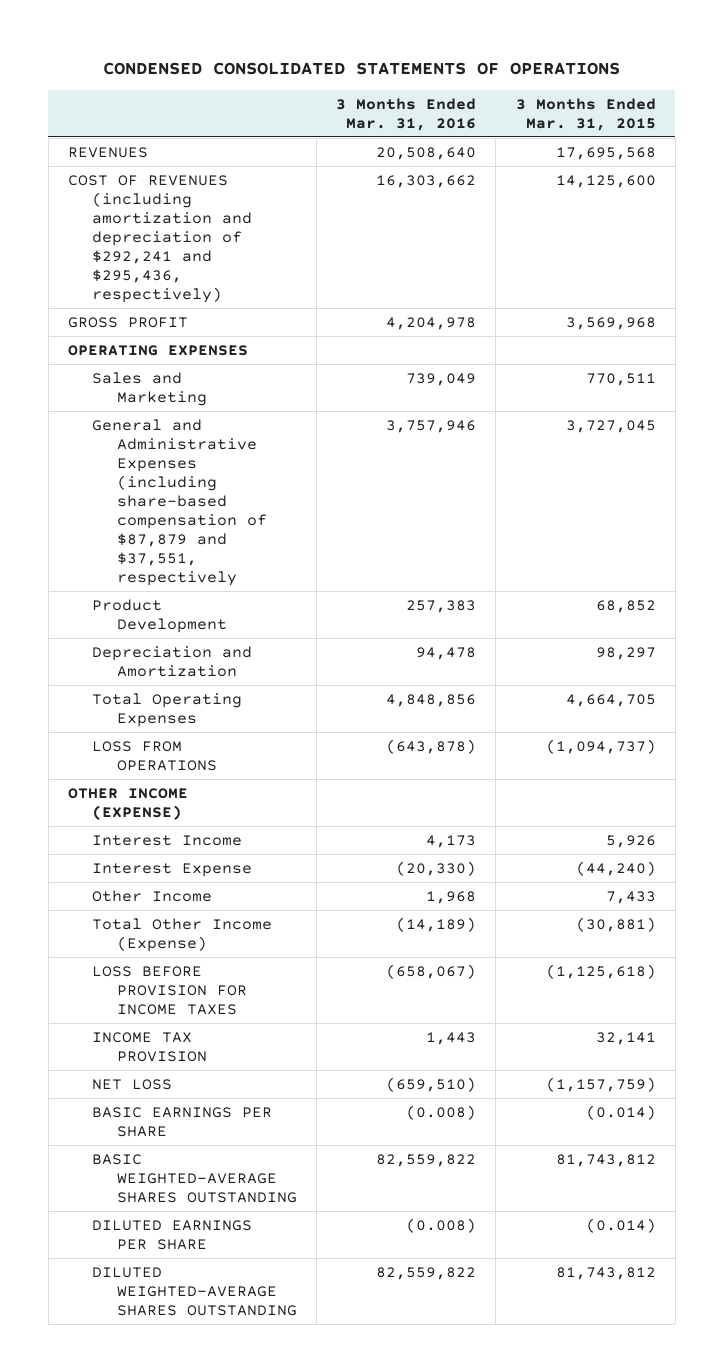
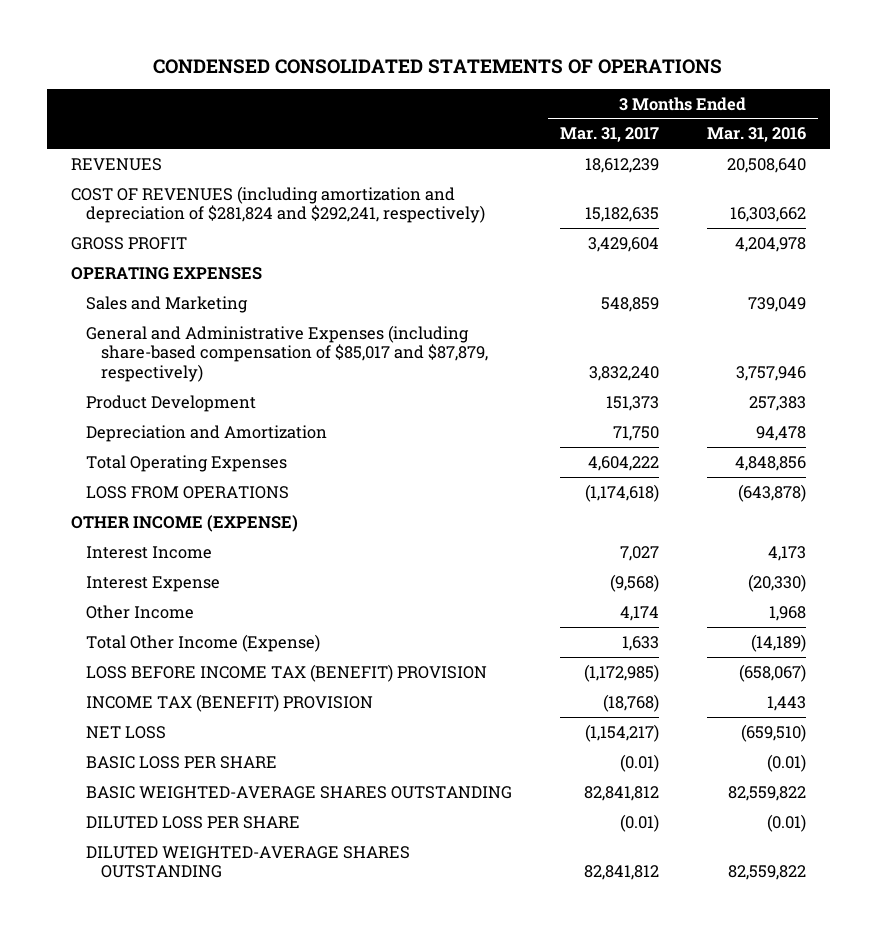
[515,97,656,131] 3 Months Ended Mar. 31, 2015 -> none
none -> [559,127,659,143] Mar. 31, 2017
[68,174,253,304] COST OF REVENUES (including amortization and depreciation of $292,241 and $295,436, respectively) -> [70,185,485,224] COST OF REVENUES (including amortization and depreciation of $281,824 and $292,241, respectively)
[92,418,267,587] General and Administrative Expenses (including share-based compensation of $87,879 and $37,551, respectively -> [85,324,488,383] General and Administrative Expenses (including share-based compensation of $85,017 and $87,879, respectively)
[92,965,247,1015] LOSS BEFORE PROVISION FOR INCOME TAXES -> [85,663,487,682] LOSS BEFORE INCOME TAX (BENEFIT) PROVISION
[92,1031,207,1062] INCOME TAX PROVISION -> [85,693,373,712] INCOME TAX (BENEFIT) PROVISION
[92,1106,273,1137] BASIC EARNINGS PER SHARE -> [85,755,277,769] BASIC LOSS PER SHARE
[406,1104,477,1120] (0.008) -> [766,753,806,772] (0.01)
[92,1219,253,1250] DILUTED EARNINGS PER SHARE -> [85,815,300,829] DILUTED LOSS PER SHARE
[406,1217,477,1233] (0.008) -> [766,813,806,832] (0.01)

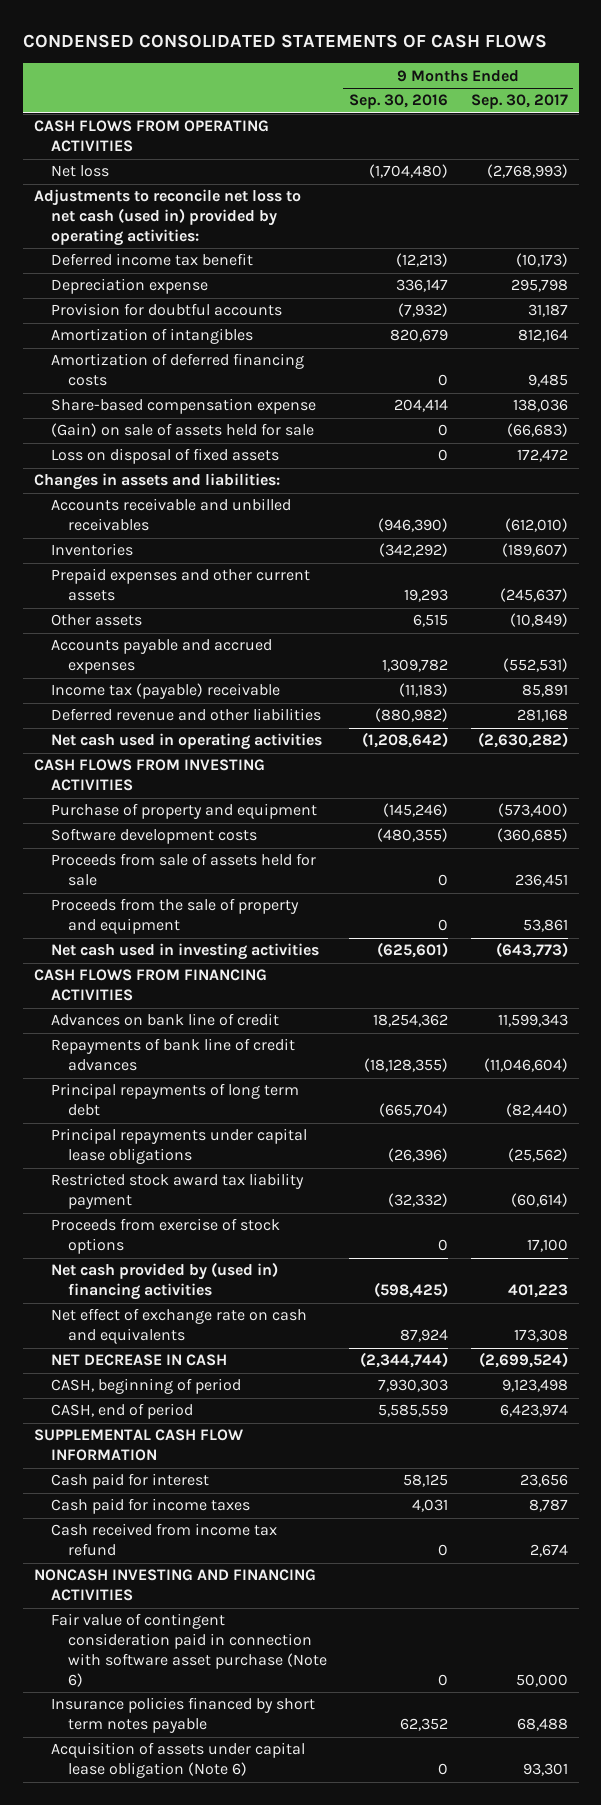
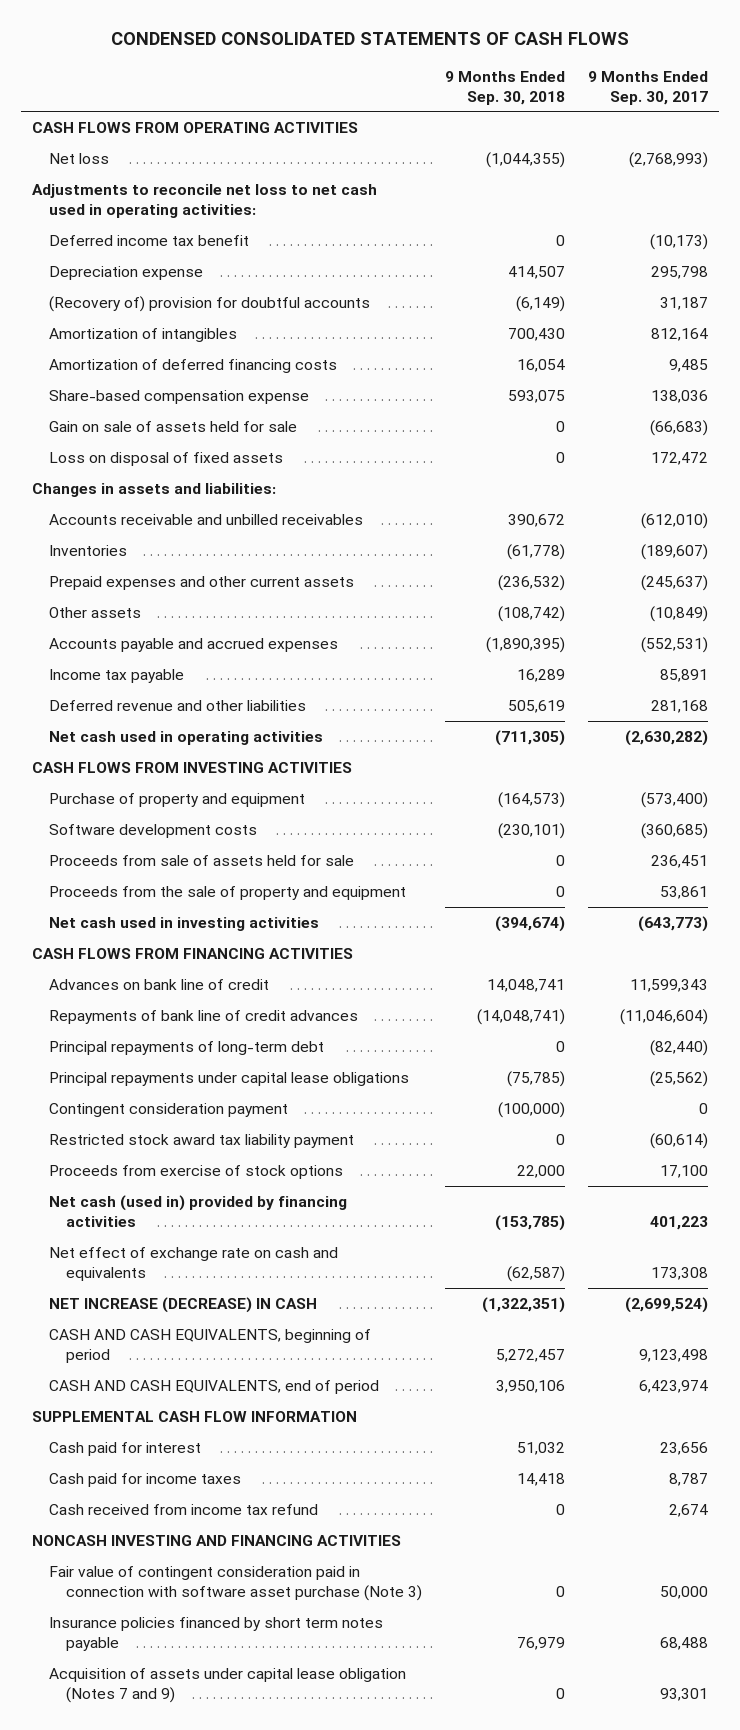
[349,94,449,110] Sep. 30, 2016 -> none
none -> [444,70,565,105] 9 Months Ended Sep. 30, 2018
[33,189,301,247] Adjustments to reconcile net loss to net cash (used in) provided by operating activities: -> [32,183,378,218] Adjustments to reconcile net loss to net cash used in operating activities:
[50,303,282,317] Provision for doubtful accounts -> [49,295,371,312] (Recovery of) provision for doubtful accounts
[50,423,314,438] (Gain) on sale of assets held for sale -> [49,420,298,432] Gain on sale of assets held for sale
[50,683,280,700] Income tax (payable) receivable -> [49,668,185,683] Income tax payable
[50,1083,299,1117] Principal repayments of long term debt -> [49,1040,325,1055] Principal repayments of long-term debt
none -> [49,1102,289,1117] Contingent consideration payment
[50,1262,278,1301] Net cash provided by (used in) financing activities -> [49,1194,348,1227] Net cash (used in) provided by financing activities
[50,1354,227,1367] NET DECREASE IN CASH -> [49,1296,318,1313] NET INCREASE (DECREASE) IN CASH
[50,1378,241,1395] CASH, beginning of period -> [49,1328,372,1363] CASH AND CASH EQUIVALENTS, beginning of period
[50,1403,193,1420] CASH, end of period -> [49,1379,380,1394] CASH AND CASH EQUIVALENTS, end of period
[50,1613,327,1687] Fair value of contingent consideration paid in connection with software asset purchase (Note 6) -> [49,1565,422,1601] Fair value of contingent consideration paid in connection with software asset purchase (Note 3)
[50,1742,305,1779] Acquisition of assets under capital lease obligation (Note 6) -> [49,1667,407,1703] Acquisition of assets under capital lease obligation (Notes 7 and 9)

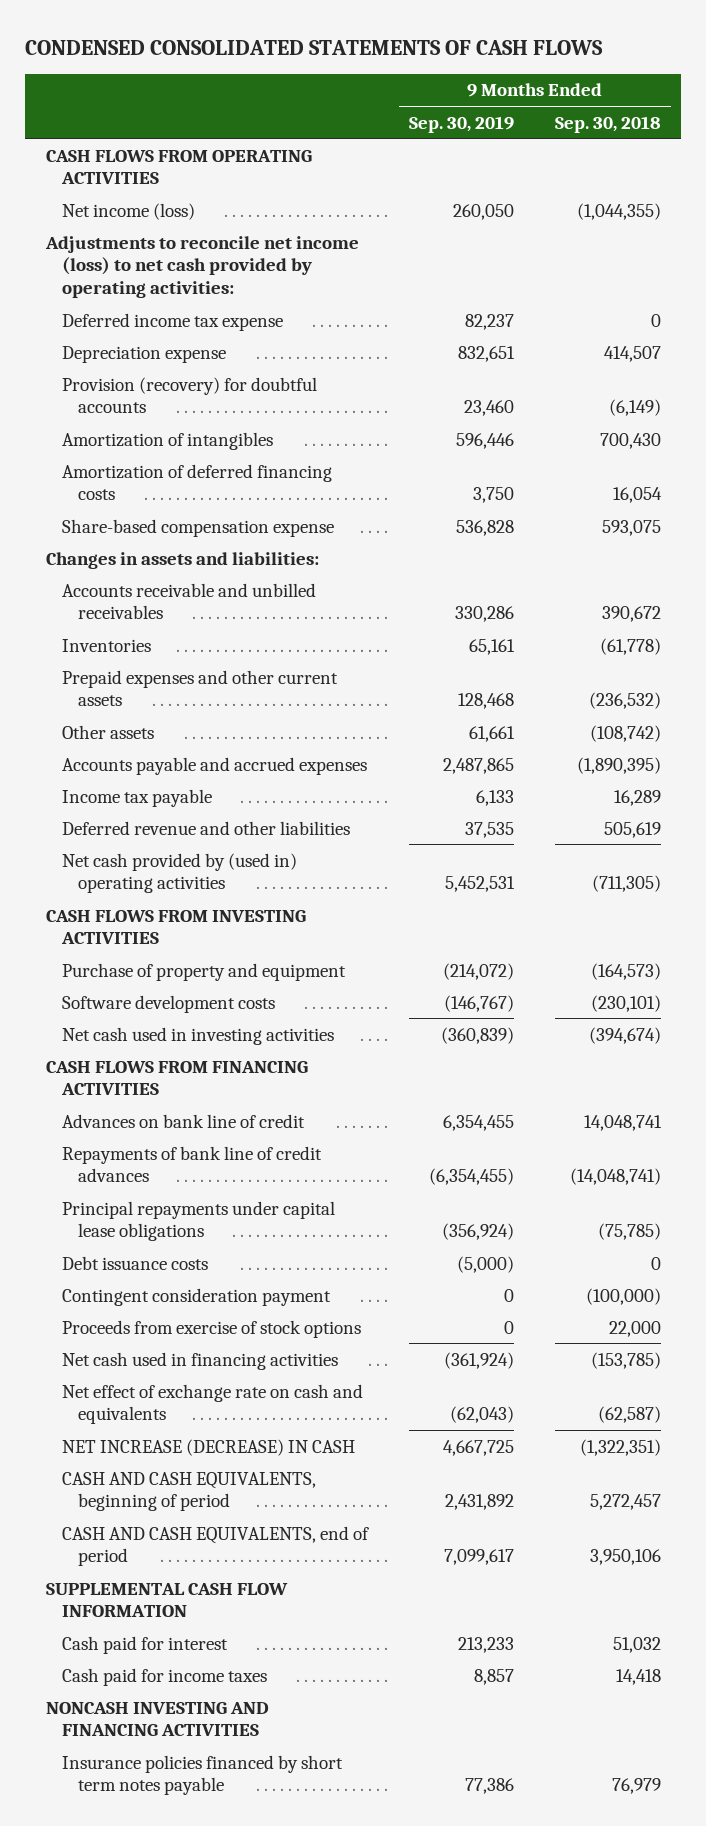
[587,70,708,105] 9 Months Ended Sep. 30, 2017 -> none
none -> [408,115,514,133] Sep. 30, 2019
[49,152,110,164] Net loss -> [61,202,195,220] Net income (loss)
[32,183,378,218] Adjustments to reconcile net loss to net cash used in operating activities: -> [44,235,359,299] Adjustments to reconcile net income (loss) to net cash provided by operating activities:
[49,234,250,246] Deferred income tax benefit -> [61,312,283,331] Deferred income tax expense
[49,295,371,312] (Recovery of) provision for doubtful accounts -> [61,376,317,414] Provision (recovery) for doubtful accounts
[49,420,298,432] Gain on sale of assets held for sale -> none
[49,451,284,466] Loss on disposal of fixed assets -> none
[49,730,324,745] Net cash used in operating activities -> [61,852,297,894] Net cash provided by (used in) operating activities
[49,854,355,866] Proceeds from sale of assets held for sale -> none
[49,885,407,900] Proceeds from the sale of property and equipment -> none
[49,1040,325,1055] Principal repayments of long-term debt -> none
none -> [61,1255,208,1270] Debt issuance costs
[49,1133,355,1148] Restricted stock award tax liability payment -> none
[49,1194,348,1227] Net cash (used in) provided by financing activities -> [61,1351,338,1370] Net cash used in financing activities
[49,1503,319,1515] Cash received from income tax refund -> none
[49,1565,422,1601] Fair value of contingent consideration paid in connection with software asset purchase (Note 3) -> none
[49,1667,407,1703] Acquisition of assets under capital lease obligation (Notes 7 and 9) -> none

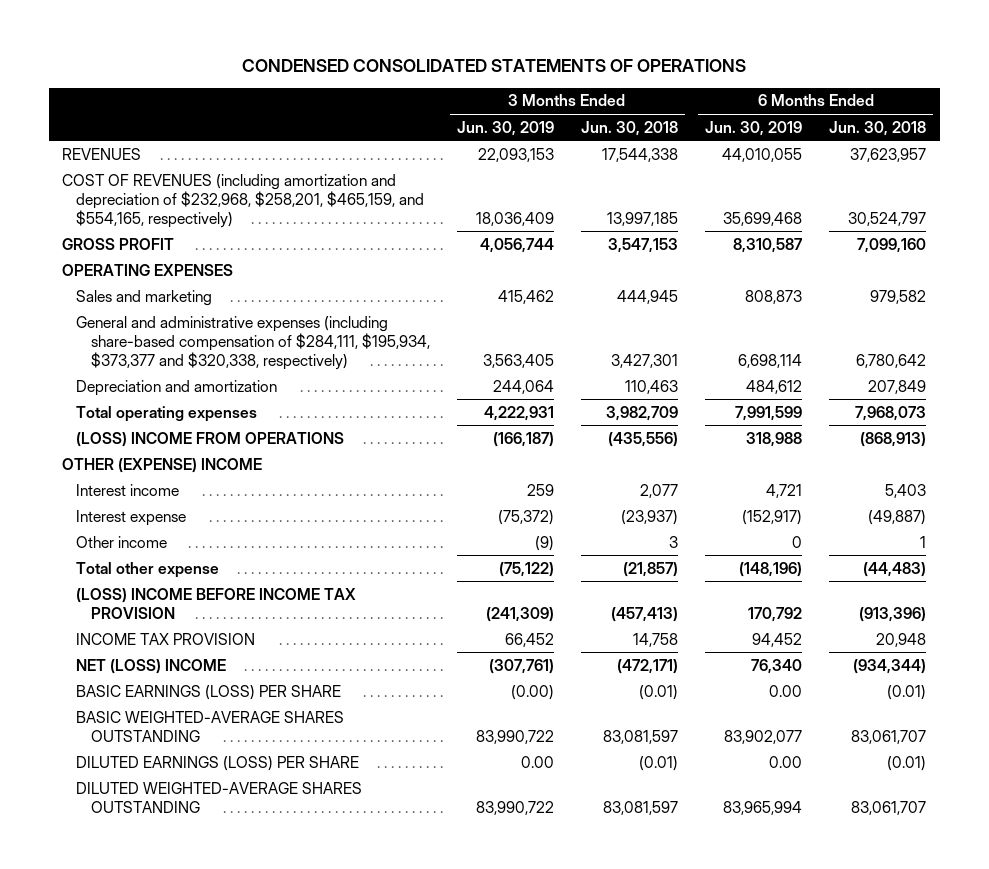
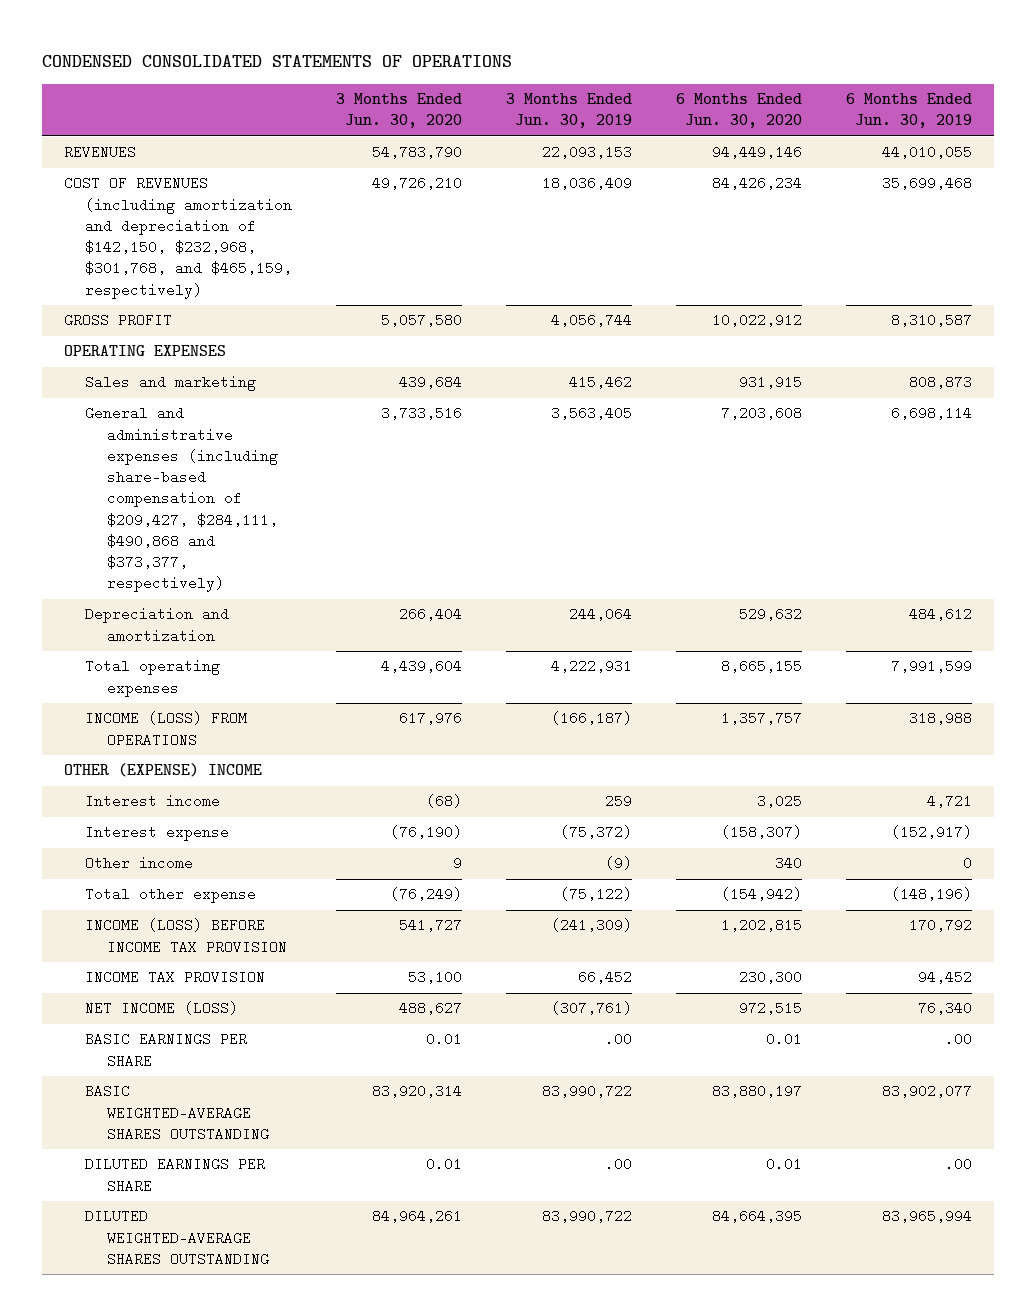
[580,120,678,136] Jun. 30, 2018 -> none
[829,120,927,136] Jun. 30, 2018 -> none
none -> [336,93,463,129] 3 Months Ended Jun. 30, 2020
none -> [676,93,803,129] 6 Months Ended Jun. 30, 2020
[62,173,425,228] COST OF REVENUES (including amortization and depreciation of $232,968, $258,201, $465,159, and $554,165, respectively) -> [63,176,293,299] COST OF REVENUES (including amortization and depreciation of $142,150, $232,968, $301,768, and $465,159, respectively)
[76,315,430,370] General and administrative expenses (including share-based compensation of $284,111, $195,934, $373,377 and $320,338, respectively) -> [85,406,278,593] General and administrative expenses (including share-based compensation of $209,427, $284,111, $490,868 and $373,377, respectively)
[76,431,345,447] (LOSS) INCOME FROM OPERATIONS -> [85,711,248,747] INCOME (LOSS) FROM OPERATIONS
[76,587,357,619] (LOSS) INCOME BEFORE INCOME TAX PROVISION -> [85,918,287,954] INCOME (LOSS) BEFORE INCOME TAX PROVISION
[76,658,227,674] NET (LOSS) INCOME -> [85,1001,239,1016] NET INCOME (LOSS)
[76,684,342,700] BASIC EARNINGS (LOSS) PER SHARE -> [85,1032,248,1068] BASIC EARNINGS PER SHARE
[510,684,554,700] (0.00) -> [605,1032,633,1047] .00
[769,684,803,697] 0.00 -> [945,1032,973,1047] .00
[76,755,360,771] DILUTED EARNINGS (LOSS) PER SHARE -> [85,1157,266,1193] DILUTED EARNINGS PER SHARE
[520,755,554,768] 0.00 -> [605,1157,633,1172] .00
[769,755,803,768] 0.00 -> [945,1157,973,1172] .00

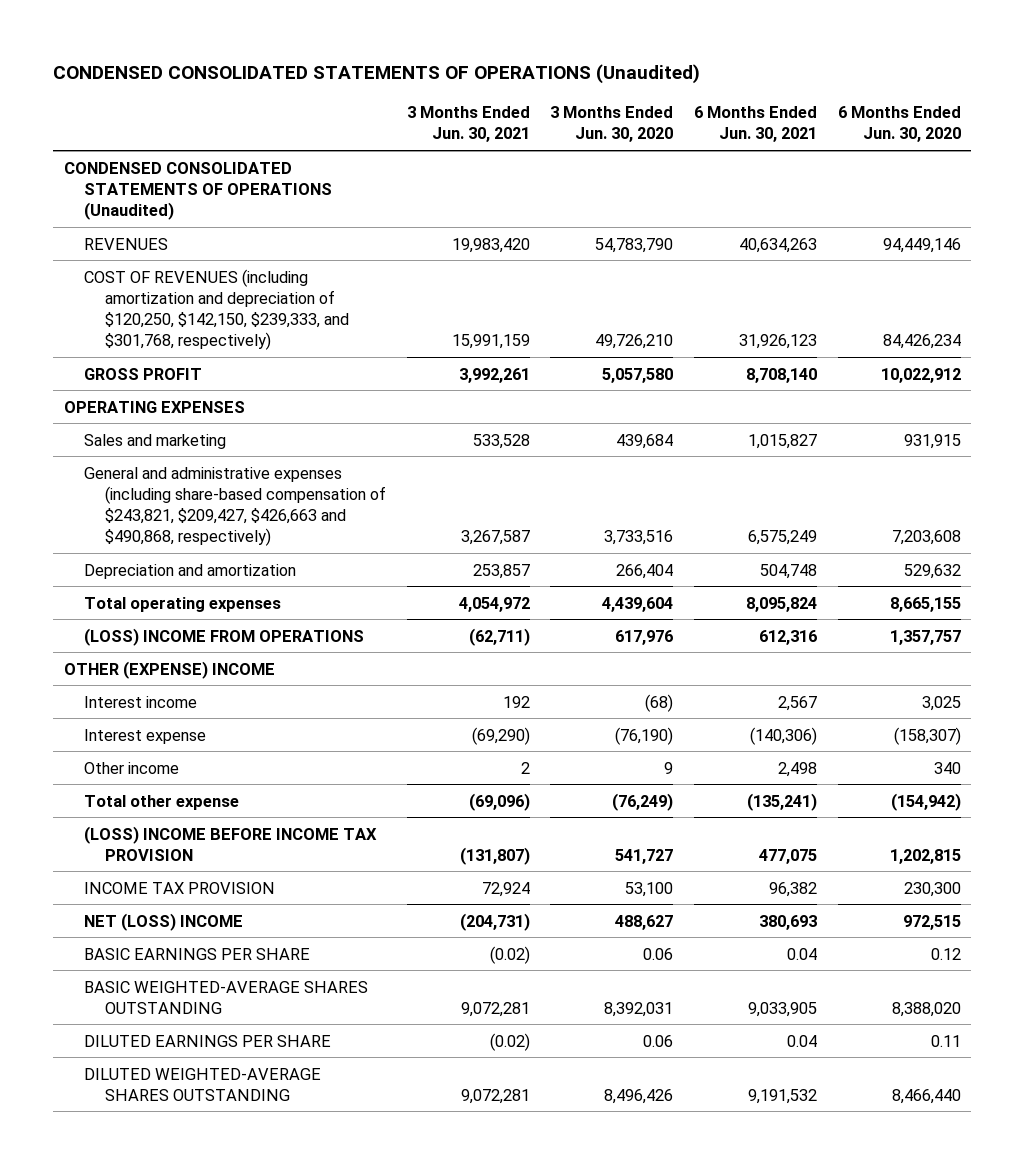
[41,55,512,68] CONDENSED CONSOLIDATED STATEMENTS OF OPERATIONS -> [53,64,701,85] CONDENSED CONSOLIDATED STATEMENTS OF OPERATIONS (Unaudited)
[506,93,633,129] 3 Months Ended Jun. 30, 2019 -> none
[846,93,973,129] 6 Months Ended Jun. 30, 2019 -> none
none -> [406,106,530,143] 3 Months Ended Jun. 30, 2021
none -> [694,106,818,143] 6 Months Ended Jun. 30, 2021
none -> [63,161,333,220] CONDENSED CONSOLIDATED STATEMENTS OF OPERATIONS (Unaudited)
[63,176,293,299] COST OF REVENUES (including amortization and depreciation of $142,150, $232,968, $301,768, and $465,159, respectively) -> [84,268,350,350] COST OF REVENUES (including amortization and depreciation of $120,250, $142,150, $239,333, and $301,768, respectively)
[85,406,278,593] General and administrative expenses (including share-based compensation of $209,427, $284,111, $490,868 and $373,377, respectively) -> [84,466,387,546] General and administrative expenses (including share-based compensation of $243,821, $209,427, $426,663 and $490,868, respectively)
[85,711,248,747] INCOME (LOSS) FROM OPERATIONS -> [84,627,365,646] (LOSS) INCOME FROM OPERATIONS
[85,918,287,954] INCOME (LOSS) BEFORE INCOME TAX PROVISION -> [84,825,378,861] (LOSS) INCOME BEFORE INCOME TAX PROVISION
[85,1001,239,1016] NET INCOME (LOSS) -> [84,912,244,931] NET (LOSS) INCOME
[426,1032,463,1047] 0.01 -> [643,947,674,960] 0.06
[766,1032,803,1047] 0.01 -> [930,947,961,960] 0.12
[372,1084,463,1099] 83,920,314 -> [604,1001,674,1017] 8,392,031
[712,1084,803,1099] 83,880,197 -> [891,1001,961,1017] 8,388,020
[426,1157,463,1172] 0.01 -> [643,1034,674,1047] 0.06
[766,1157,803,1172] 0.01 -> [930,1034,961,1047] 0.11
[372,1209,463,1224] 84,964,261 -> [604,1088,674,1104] 8,496,426
[712,1209,803,1224] 84,664,395 -> [891,1088,961,1104] 8,466,440

